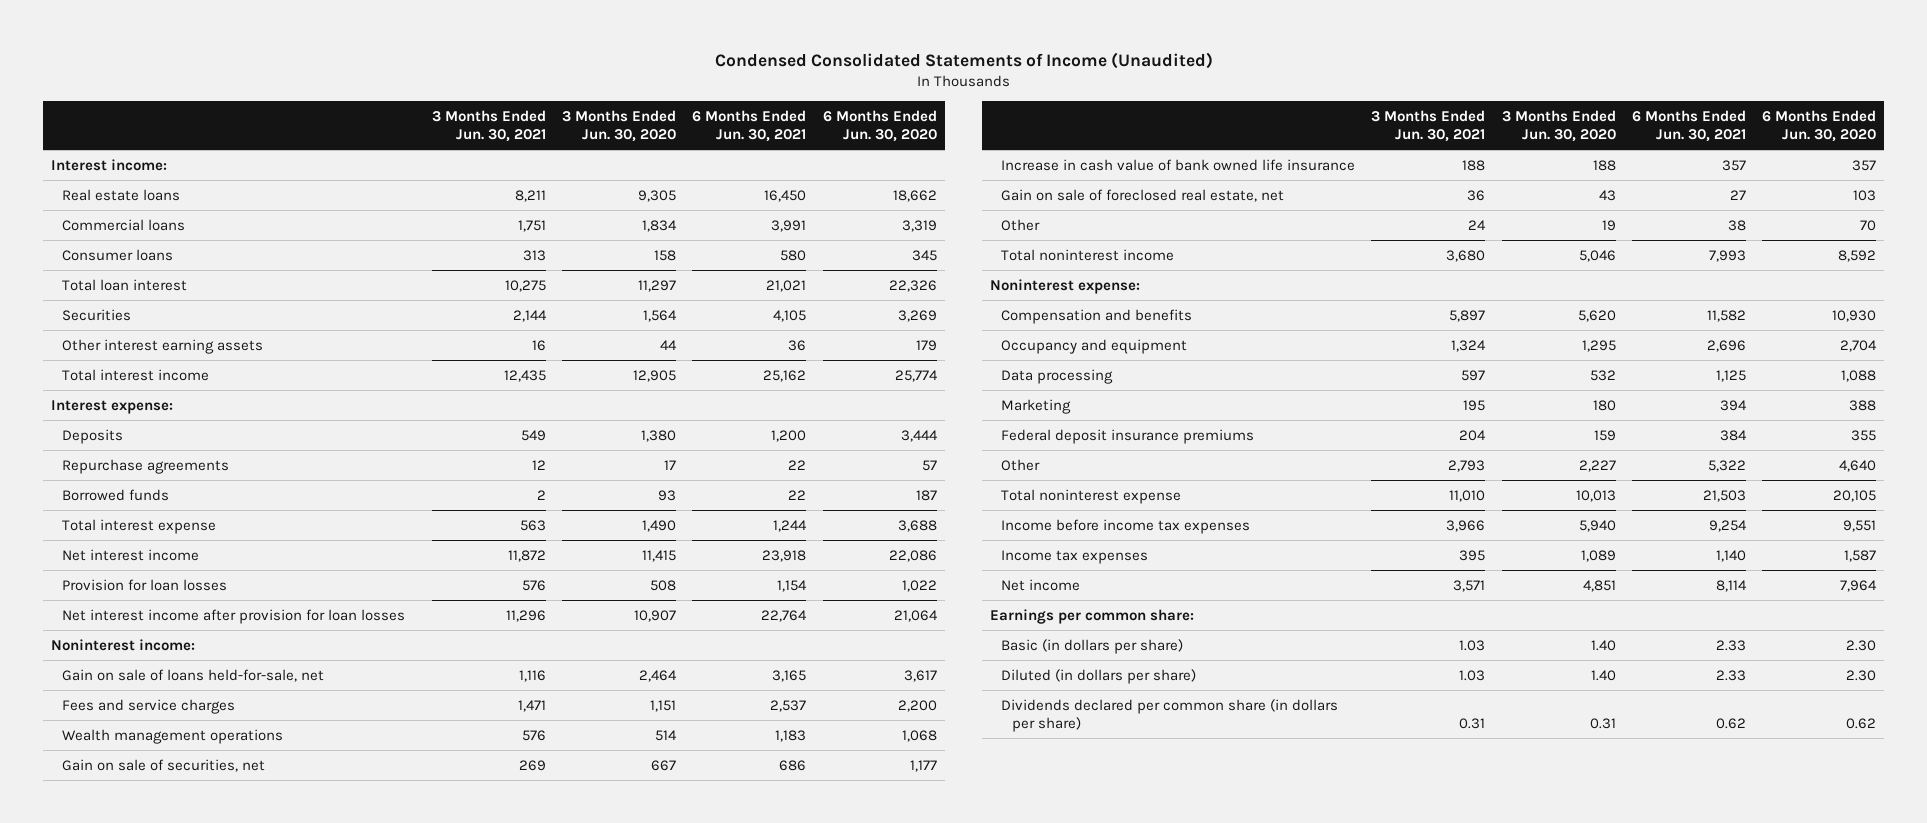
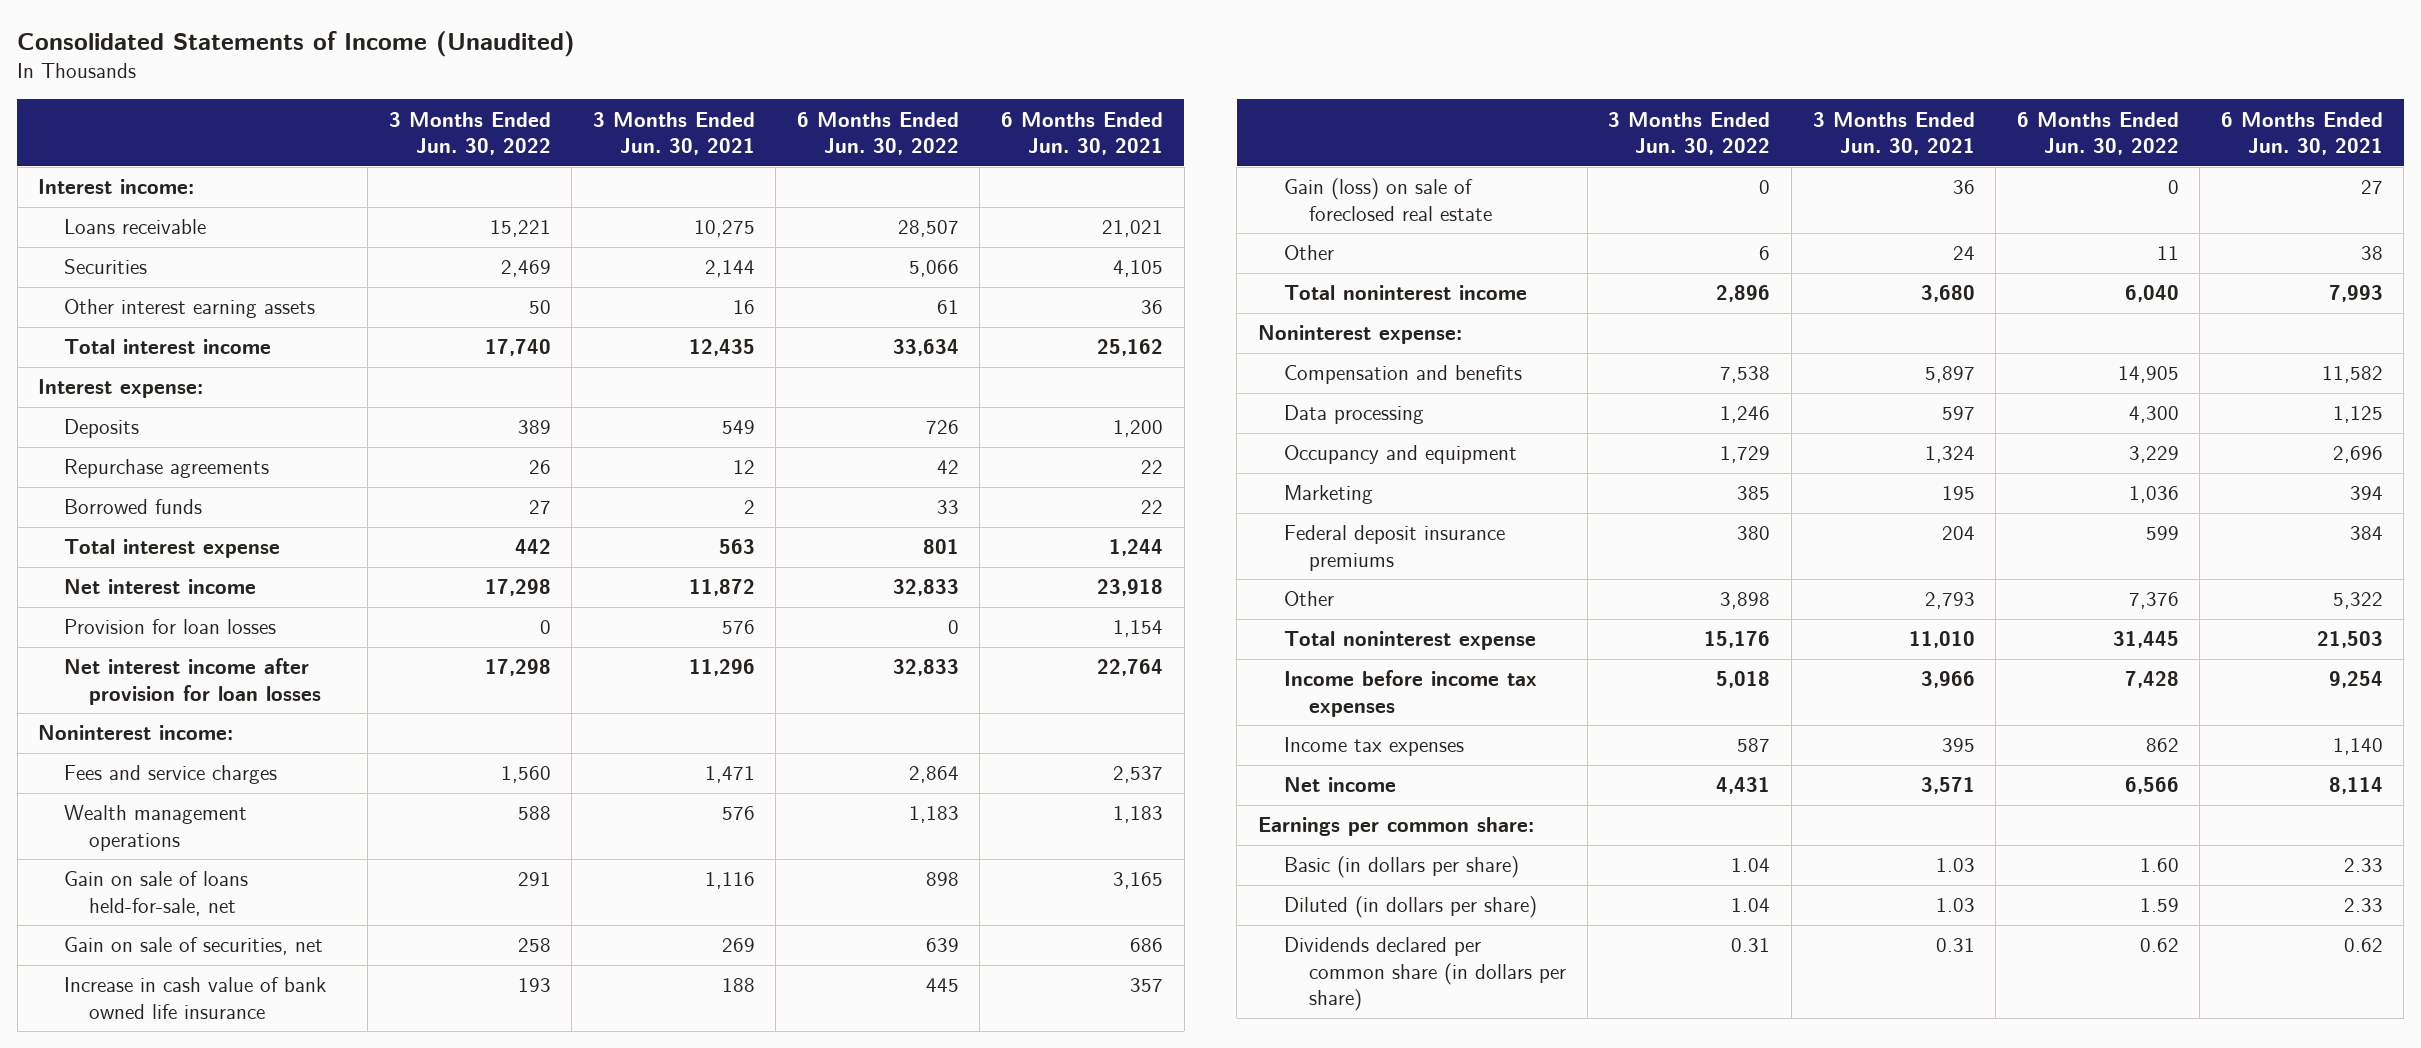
[714,52,1213,70] Condensed Consolidated Statements of Income (Unaudited) -> [17,30,576,57] Consolidated Statements of Income (Unaudited)
[562,110,677,143] 3 Months Ended Jun. 30, 2020 -> none
[822,110,937,143] 6 Months Ended Jun. 30, 2020 -> none
none -> [388,111,551,156] 3 Months Ended Jun. 30, 2022
none -> [796,111,959,156] 6 Months Ended Jun. 30, 2022
[61,188,180,201] Real estate loans -> none
[61,218,185,231] Commercial loans -> none
[61,248,173,261] Consumer loans -> none
[61,278,187,291] Total loan interest -> [63,219,206,235] Loans receivable
[61,668,324,682] Gain on sale of loans held-for-sale, net -> [63,871,248,916] Gain on sale of loans held-for-sale, net
[1001,188,1285,202] Gain on sale of foreclosed real estate, net -> [1283,178,1493,221] Gain (loss) on sale of foreclosed real estate
[1001,338,1188,354] Occupancy and equipment -> [1283,445,1517,465] Occupancy and equipment

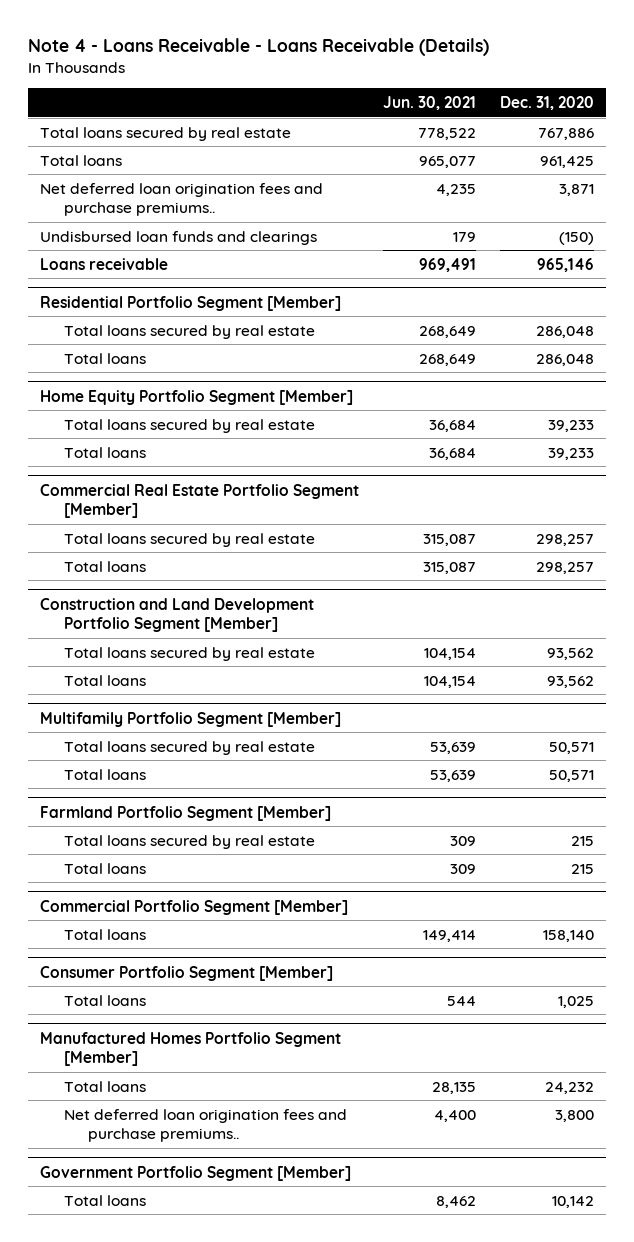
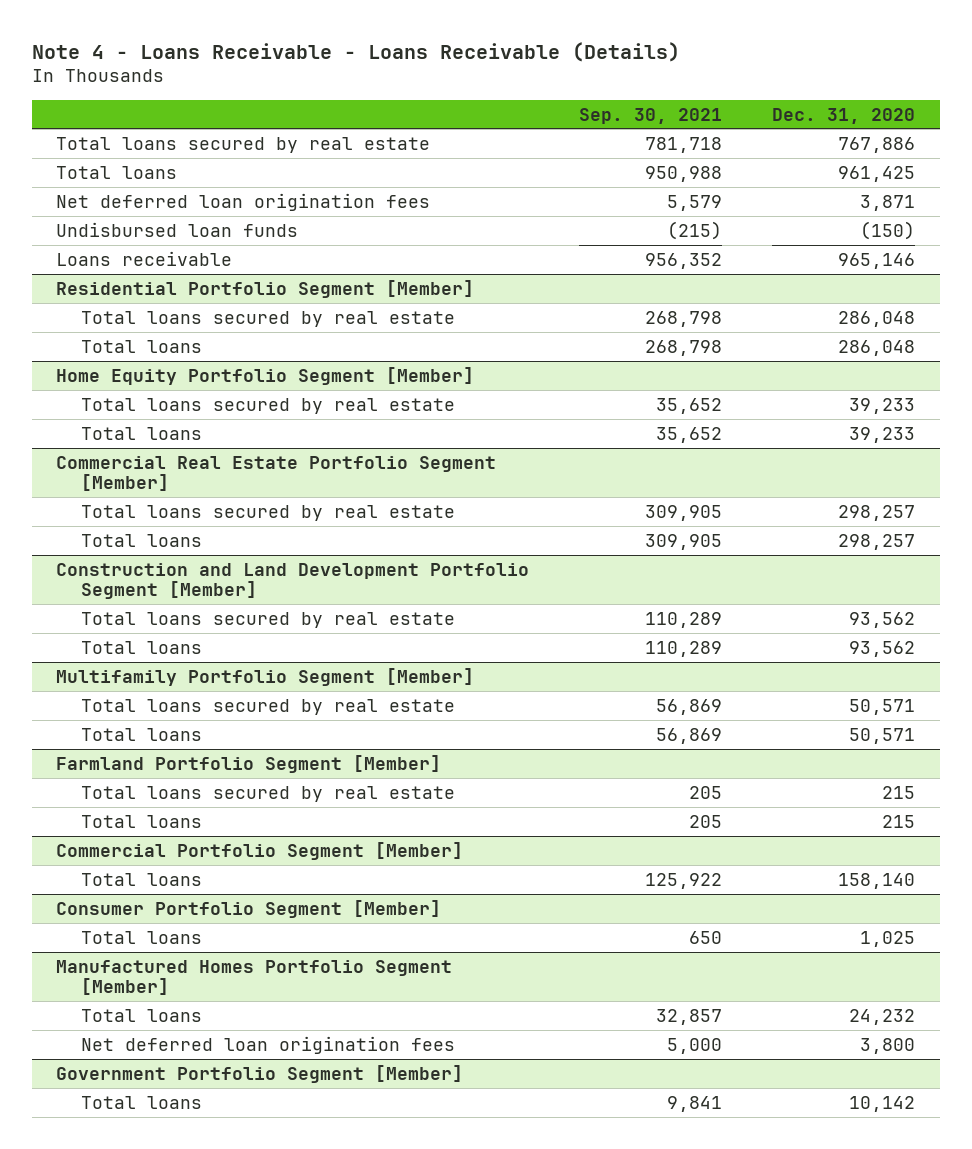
[383,95,477,110] Jun. 30, 2021 -> none
none -> [579,107,723,124] Sep. 30, 2021
[40,182,324,217] Net deferred loan origination fees and purchase premiums.. -> [56,192,431,211] Net deferred loan origination fees
[40,230,318,245] Undisbursed loan funds and clearings -> [56,221,299,237] Undisbursed loan funds
[63,1108,347,1143] Net deferred loan origination fees and purchase premiums.. -> [81,1035,456,1054] Net deferred loan origination fees

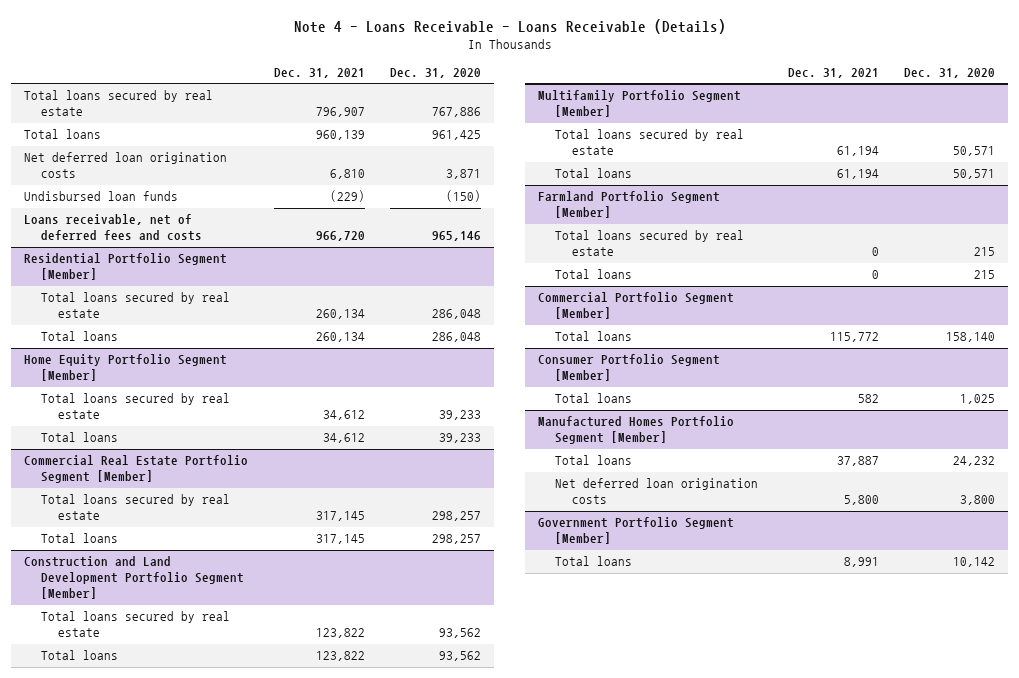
[579,107,723,124] Sep. 30, 2021 -> none
none -> [273,67,365,78] Dec. 31, 2021
[56,192,431,211] Net deferred loan origination fees -> [24,152,228,179] Net deferred loan origination costs
[56,250,233,266] Loans receivable -> [24,214,203,242] Loans receivable, net of deferred fees and costs
[81,1035,456,1054] Net deferred loan origination fees -> [555,478,759,505] Net deferred loan origination costs

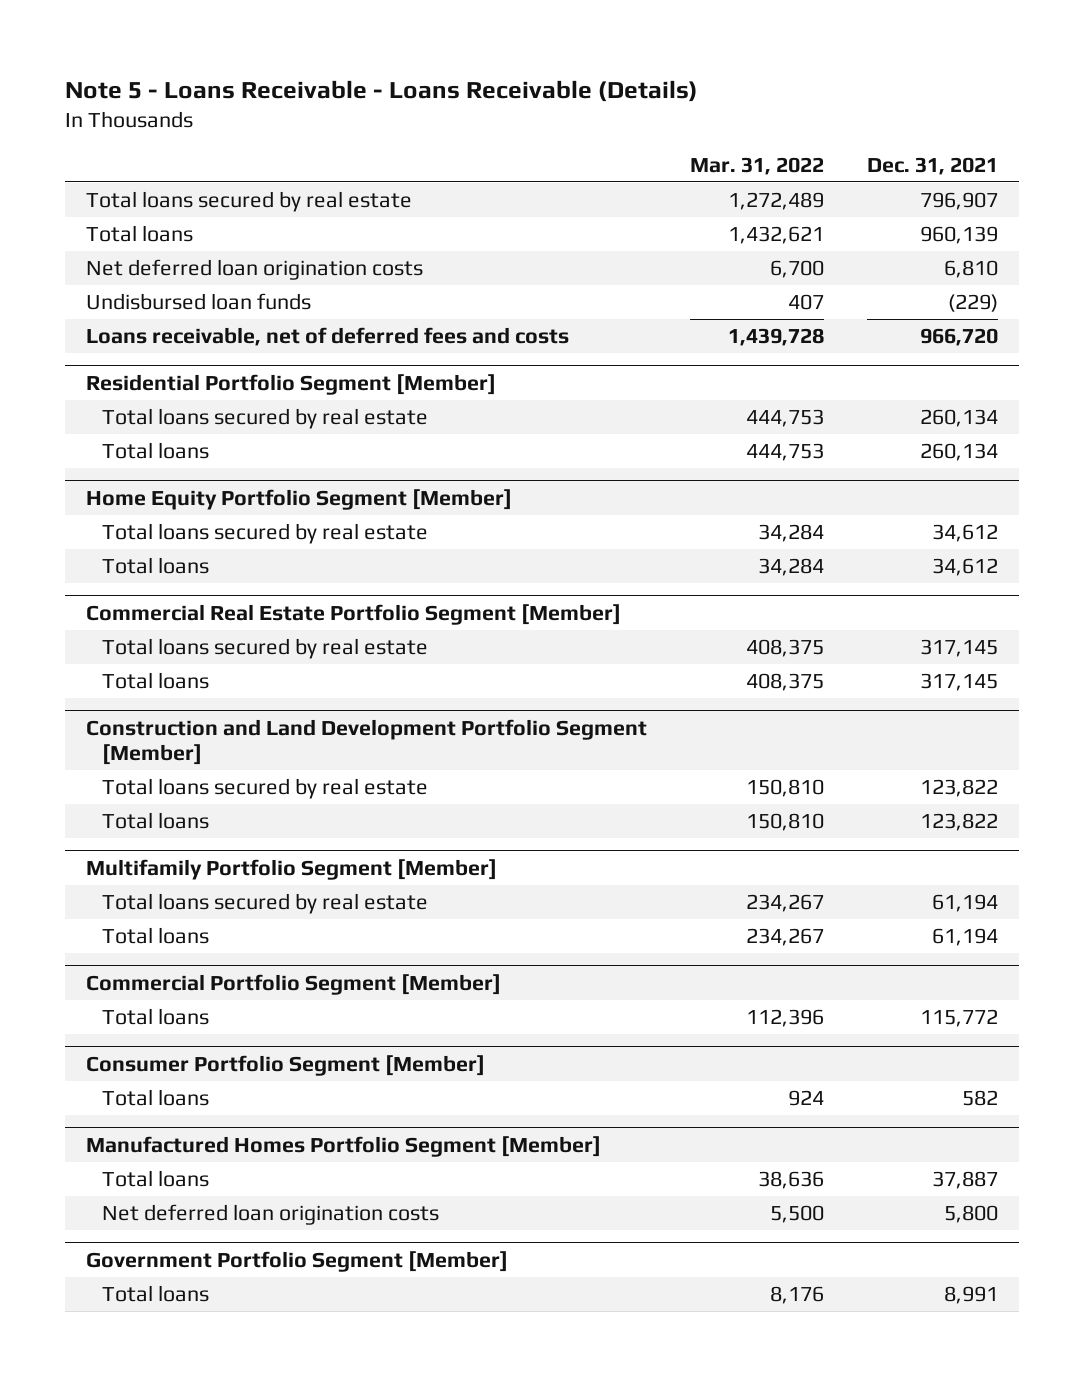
[293,18,726,34] Note 4 - Loans Receivable - Loans Receivable (Details) -> [64,79,698,102] Note 5 - Loans Receivable - Loans Receivable (Details)
[390,67,482,78] Dec. 31, 2020 -> none
none -> [689,156,824,175] Mar. 31, 2022
[538,191,721,219] Farmland Portfolio Segment [Member] -> none
[555,230,745,257] Total loans secured by real estate -> none
[555,269,633,280] Total loans -> none

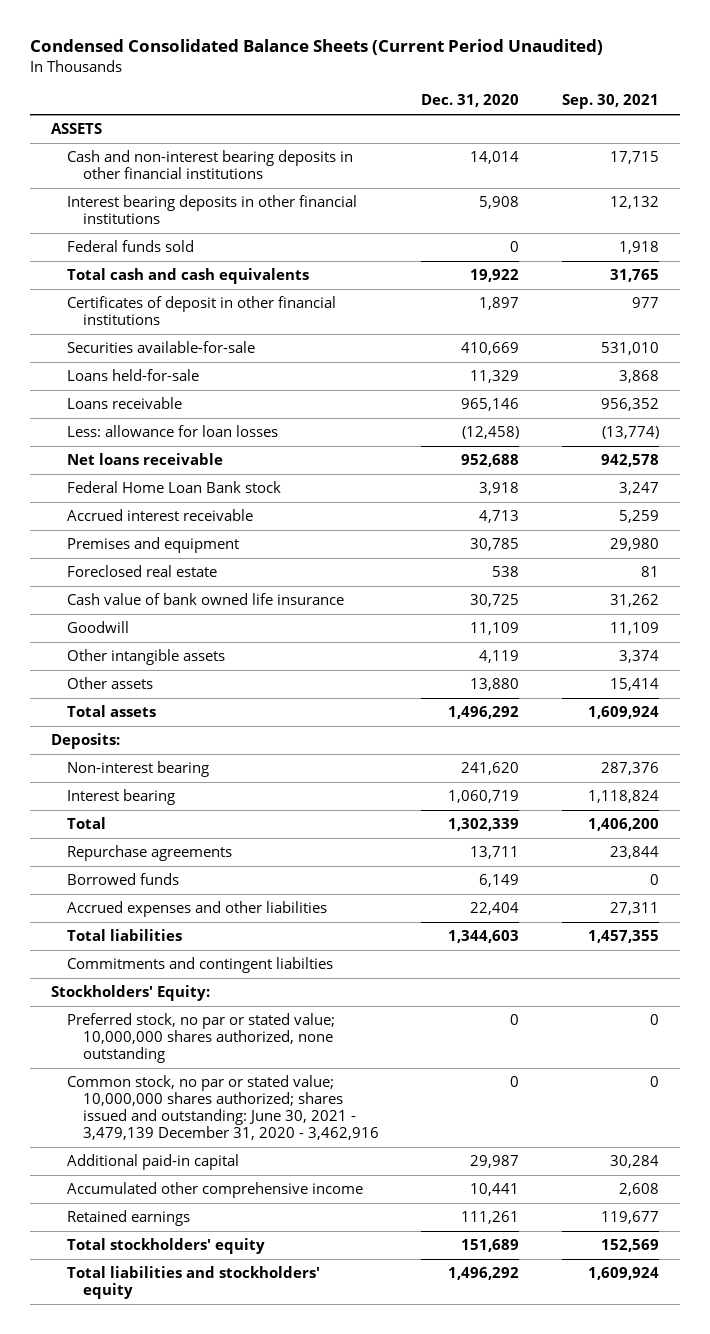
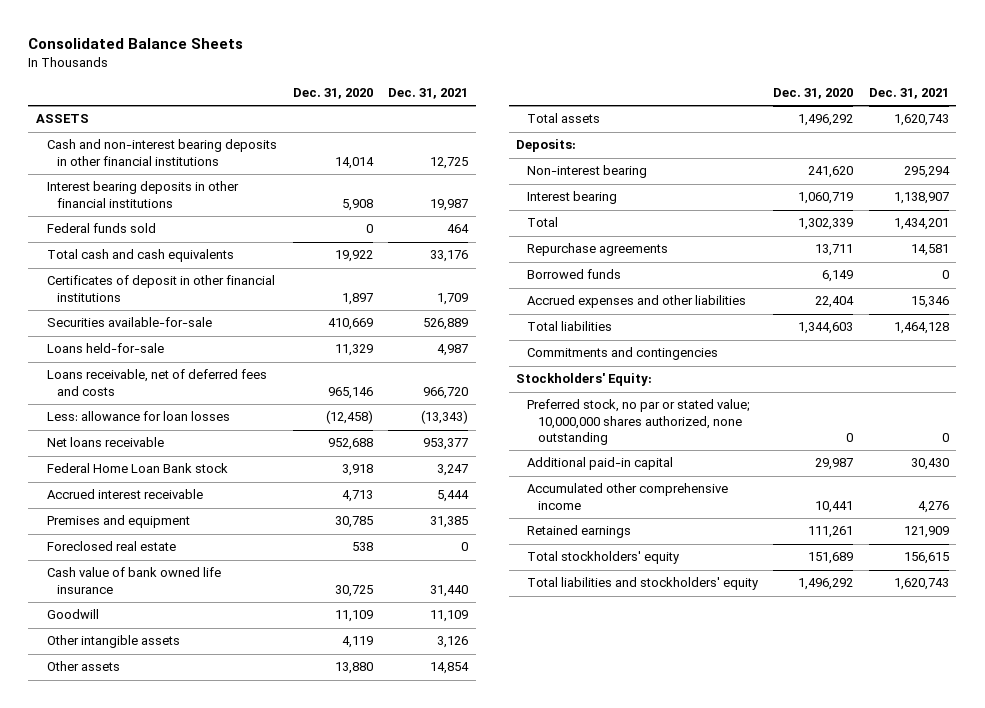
[29,39,603,56] Condensed Consolidated Balance Sheets (Current Period Unaudited) -> [28,37,244,49] Consolidated Balance Sheets
[561,94,659,110] Sep. 30, 2021 -> none
none -> [388,88,469,100] Dec. 31, 2021
[66,397,182,410] Loans receivable -> [46,369,267,396] Loans receivable, net of deferred fees and costs
[66,957,333,974] Commitments and contingent liabilties -> [527,347,719,361] Commitments and contingencies
[66,1075,379,1140] Common stock, no par or stated value; 10,000,000 shares authorized; shares issued and outstanding: June 30, 2021 - 3,479,139 December 31, 2020 - 3,462,916 -> none

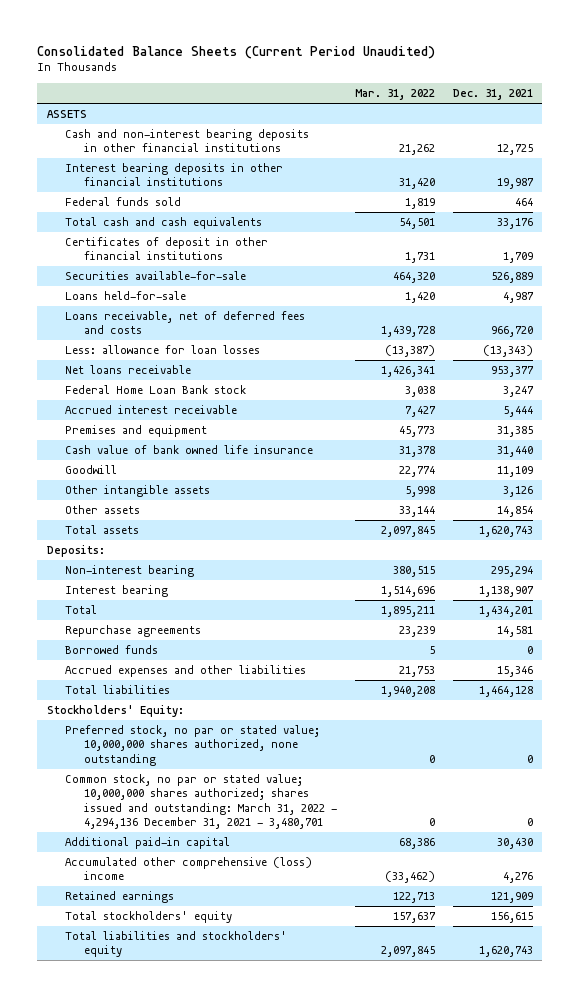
[28,37,244,49] Consolidated Balance Sheets -> [37,45,436,59] Consolidated Balance Sheets (Current Period Unaudited)
[292,88,373,100] Dec. 31, 2020 -> none
none -> [355,89,436,101] Mar. 31, 2022
[46,541,176,552] Foreclosed real estate -> none
[527,347,719,361] Commitments and contingencies -> none
none -> [65,773,337,830] Common stock, no par or stated value; 10,000,000 shares authorized; shares issued and outstanding: March 31, 2022 - 4,294,136 December 31, 2021 - 3,480,701
[527,483,729,510] Accumulated other comprehensive income -> [65,856,313,881] Accumulated other comprehensive (loss) income

